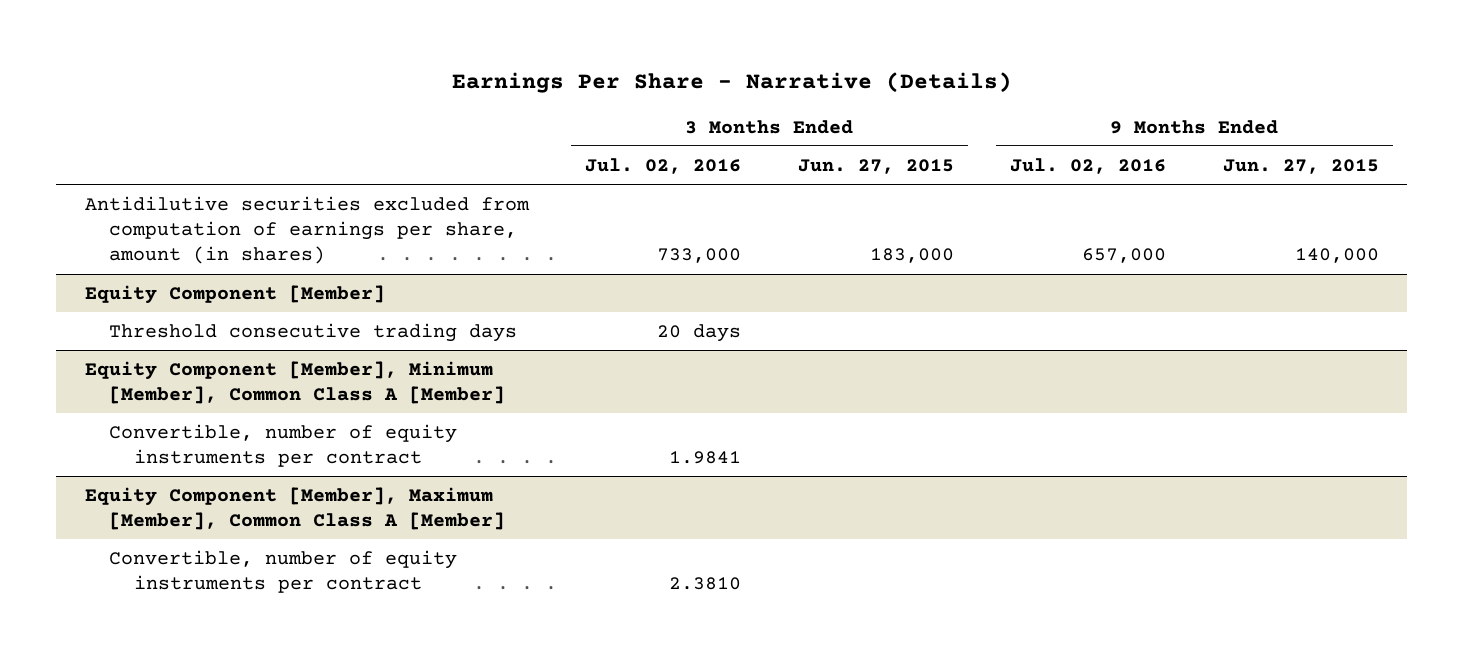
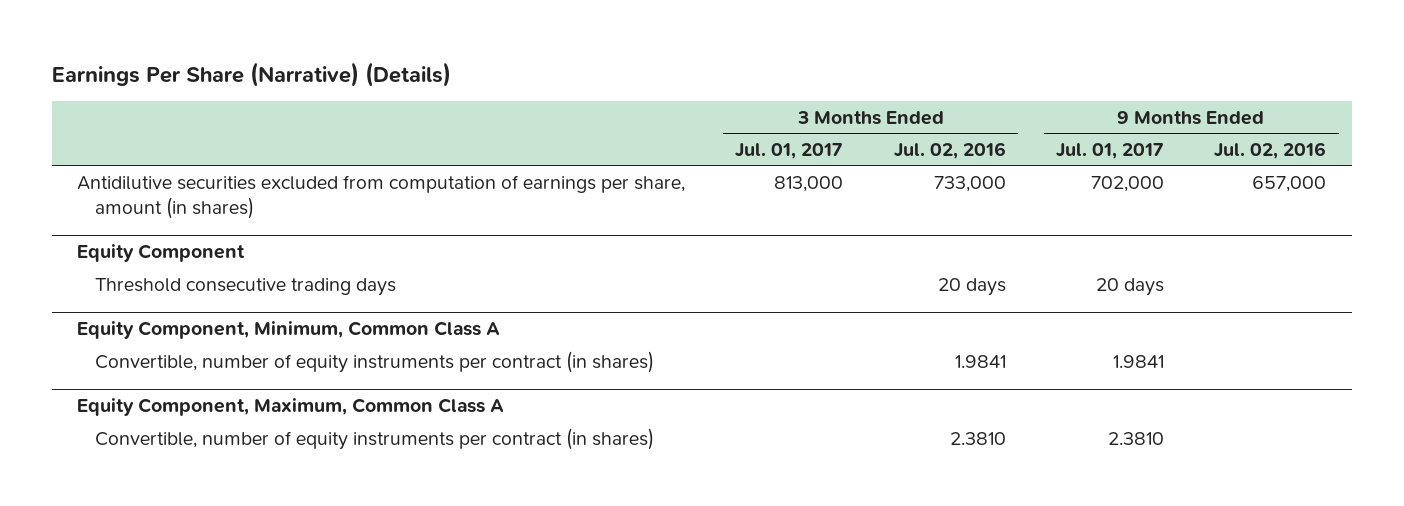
[451,71,1012,93] Earnings Per Share - Narrative (Details) -> [51,61,451,87] Earnings Per Share (Narrative) (Details)
[797,158,954,174] Jun. 27, 2015 -> none
[1222,158,1379,174] Jun. 27, 2015 -> none
none -> [735,142,844,159] Jul. 01, 2017
none -> [1056,142,1165,159] Jul. 01, 2017
[84,284,385,304] Equity Component [Member] -> [77,244,246,263] Equity Component
[84,360,506,405] Equity Component [Member], Minimum [Member], Common Class A [Member] -> [77,321,501,340] Equity Component, Minimum, Common Class A
[109,423,458,468] Convertible, number of equity instruments per contract -> [95,350,655,373] Convertible, number of equity instruments per contract (in shares)
[84,486,506,531] Equity Component [Member], Maximum [Member], Common Class A [Member] -> [77,398,505,417] Equity Component, Maximum, Common Class A
[109,549,458,594] Convertible, number of equity instruments per contract -> [95,427,655,450] Convertible, number of equity instruments per contract (in shares)

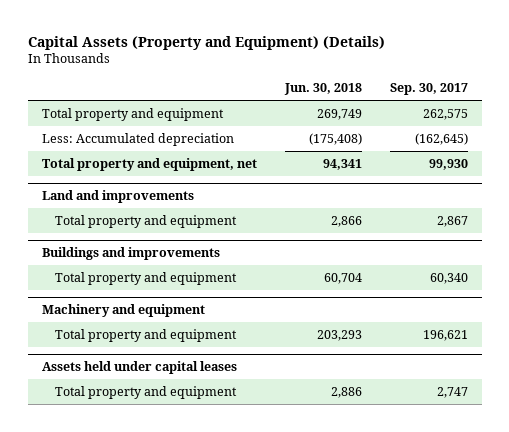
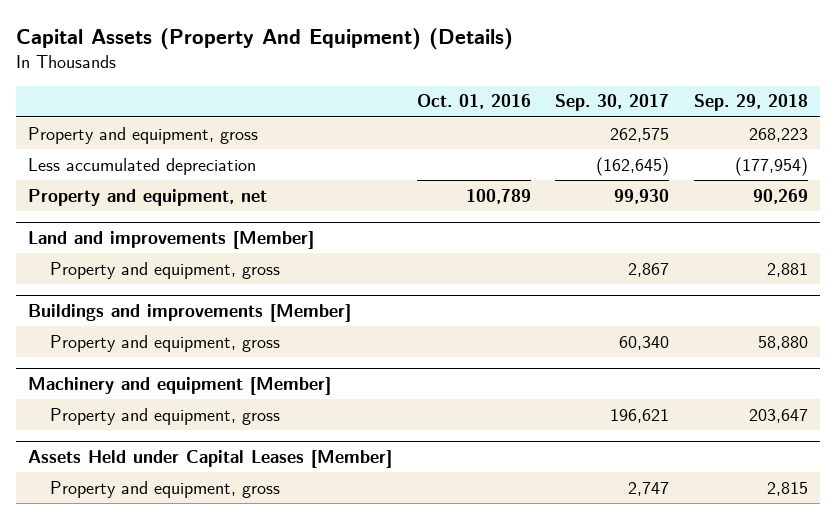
[27,35,385,50] Capital Assets (Property and Equipment) (Details) -> [15,27,513,50] Capital Assets (Property And Equipment) (Details)
[283,83,362,96] Jun. 30, 2018 -> none
none -> [416,94,531,110] Oct. 01, 2016
none -> [693,94,808,112] Sep. 29, 2018
[41,107,224,121] Total property and equipment -> [28,126,259,144] Property and equipment, gross
[41,132,234,146] Less: Accumulated depreciation -> [28,157,257,175] Less accumulated depreciation
[41,157,257,171] Total property and equipment, net -> [28,188,268,206] Property and equipment, net
[41,190,194,204] Land and improvements -> [28,230,315,249] Land and improvements [Member]
[55,214,238,228] Total property and equipment -> [50,261,281,279] Property and equipment, gross
[41,247,220,261] Buildings and improvements -> [28,303,352,322] Buildings and improvements [Member]
[55,271,238,285] Total property and equipment -> [50,334,281,352] Property and equipment, gross
[41,304,205,318] Machinery and equipment -> [28,376,332,395] Machinery and equipment [Member]
[55,328,238,342] Total property and equipment -> [50,407,281,425] Property and equipment, gross
[41,361,237,375] Assets held under capital leases -> [28,449,393,468] Assets Held under Capital Leases [Member]
[55,385,238,399] Total property and equipment -> [50,480,281,498] Property and equipment, gross

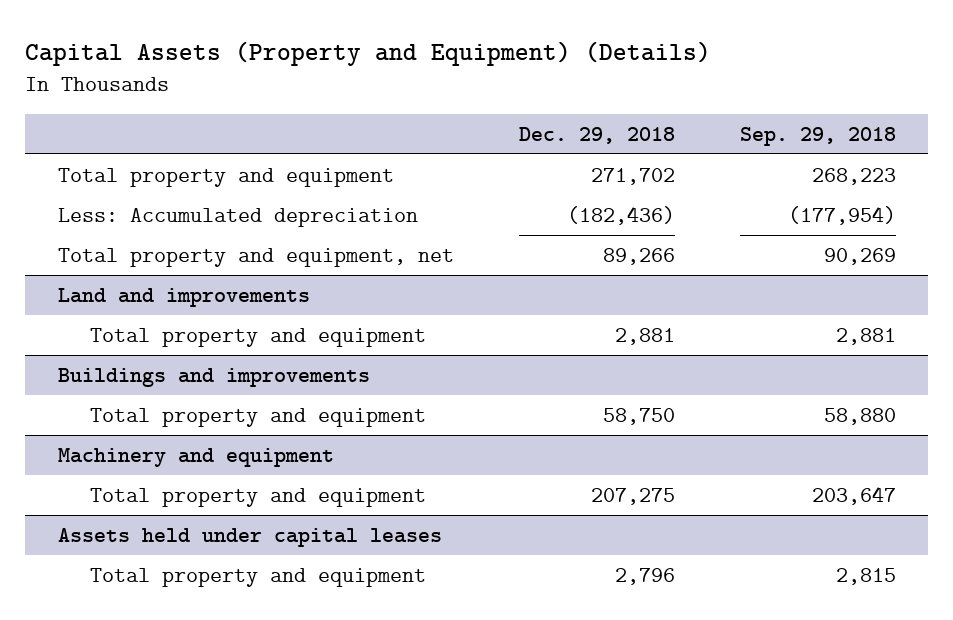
[15,27,513,50] Capital Assets (Property And Equipment) (Details) -> [25,41,712,67] Capital Assets (Property and Equipment) (Details)
[416,94,531,110] Oct. 01, 2016 -> none
[555,94,670,112] Sep. 30, 2017 -> none
none -> [518,126,675,144] Dec. 29, 2018
[28,126,259,144] Property and equipment, gross -> [57,167,394,187] Total property and equipment
[28,157,257,175] Less accumulated depreciation -> [57,207,418,227] Less: Accumulated depreciation
[28,188,268,206] Property and equipment, net -> [57,247,454,267] Total property and equipment, net
[28,230,315,249] Land and improvements [Member] -> [57,287,310,307] Land and improvements
[50,261,281,279] Property and equipment, gross -> [89,327,426,347] Total property and equipment
[28,303,352,322] Buildings and improvements [Member] -> [57,367,370,387] Buildings and improvements
[50,334,281,352] Property and equipment, gross -> [89,407,426,427] Total property and equipment
[28,376,332,395] Machinery and equipment [Member] -> [57,447,334,467] Machinery and equipment
[50,407,281,425] Property and equipment, gross -> [89,487,426,507] Total property and equipment
[28,449,393,468] Assets Held under Capital Leases [Member] -> [57,527,442,547] Assets held under capital leases
[50,480,281,498] Property and equipment, gross -> [89,567,426,587] Total property and equipment

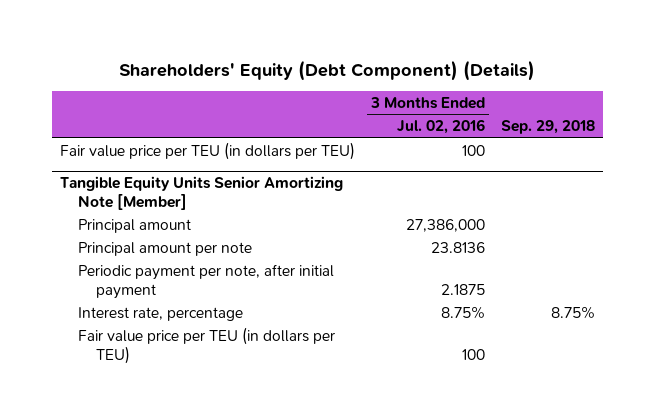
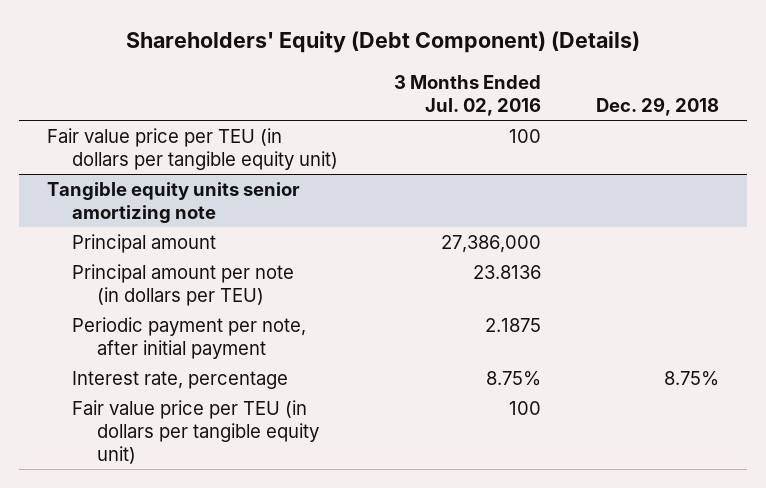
[500,120,595,135] Sep. 29, 2018 -> none
none -> [596,97,720,117] Dec. 29, 2018
[59,141,355,160] Fair value price per TEU (in dollars per TEU) -> [47,128,339,170] Fair value price per TEU (in dollars per tangible equity unit)
[59,176,343,211] Tangible Equity Units Senior Amortizing Note [Member] -> [47,182,301,223] Tangible equity units senior amortizing note
[78,241,253,256] Principal amount per note -> [72,264,295,306] Principal amount per note (in dollars per TEU)
[78,326,336,364] Fair value price per TEU (in dollars per TEU) -> [72,400,319,464] Fair value price per TEU (in dollars per tangible equity unit)

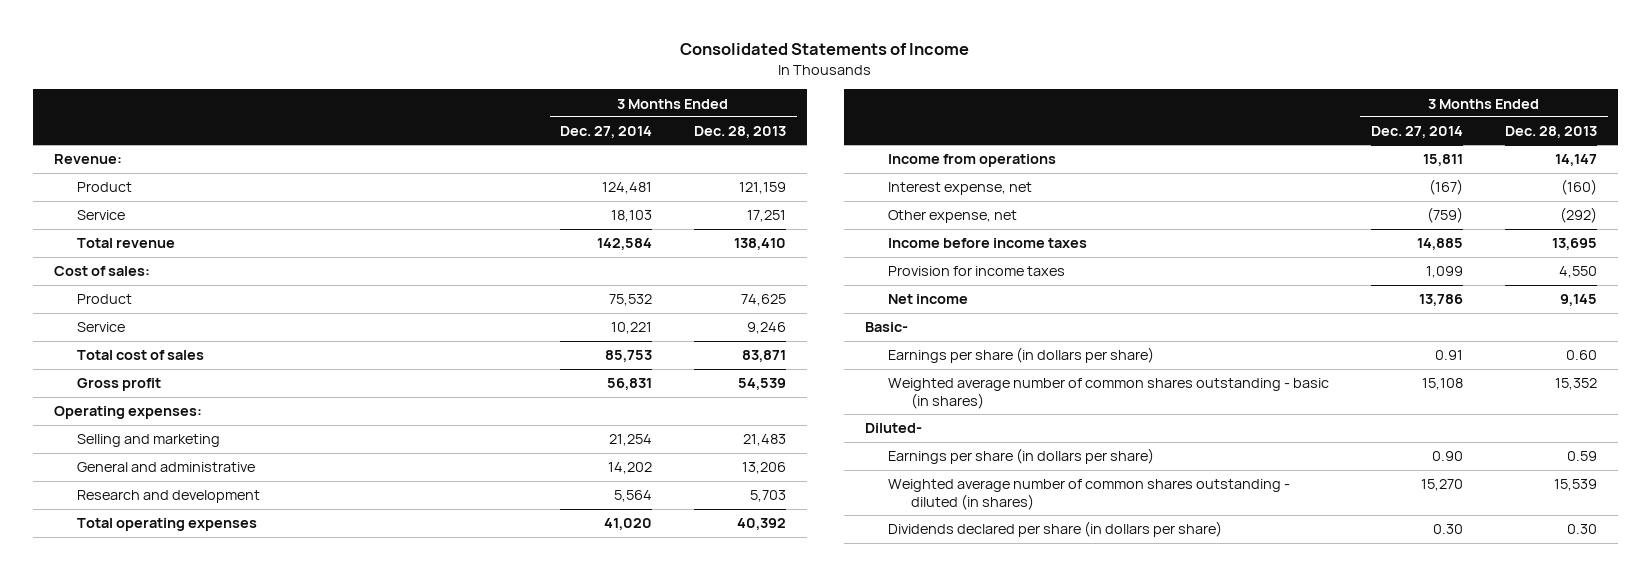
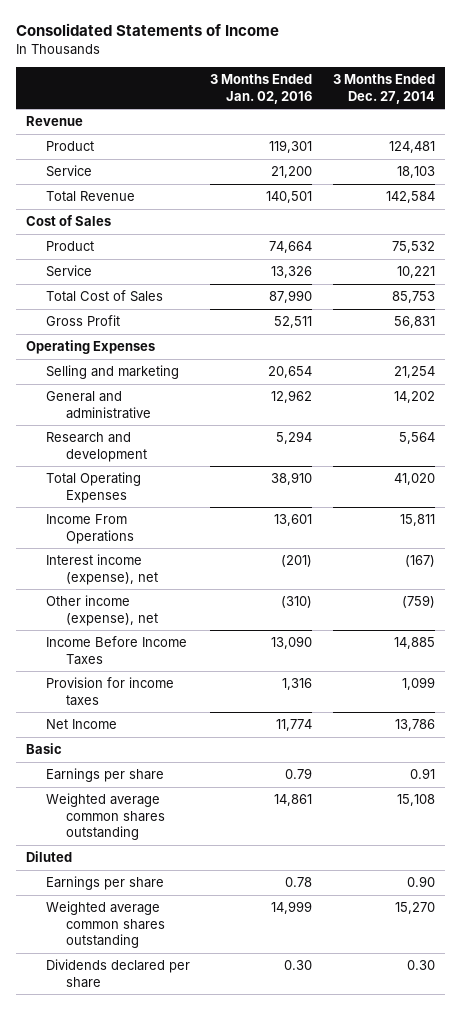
[694,126,787,139] Dec. 28, 2013 -> none
none -> [210,73,313,104] 3 Months Ended Jan. 02, 2016
[53,154,122,165] Revenue: -> [26,116,84,127] Revenue
[77,238,176,249] Total revenue -> [45,191,135,203] Total Revenue
[53,266,150,277] Cost of sales: -> [26,215,112,227] Cost of Sales
[77,350,205,361] Total cost of sales -> [45,290,163,303] Total Cost of Sales
[77,378,162,392] Gross profit -> [45,315,120,327] Gross Profit
[53,406,202,420] Operating expenses: -> [26,340,156,355] Operating Expenses
[77,518,258,532] Total operating expenses -> [45,472,141,503] Total Operating Expenses
[887,154,1056,168] Income from operations -> [45,514,134,544] Income From Operations
[887,182,1032,196] Interest expense, net -> [45,554,158,585] Interest income (expense), net
[887,210,1017,224] Other expense, net -> [45,595,158,626] Other income (expense), net
[887,238,1087,249] Income before income taxes -> [45,636,187,665] Income Before Income Taxes
[887,294,968,305] Net income -> [45,719,117,730] Net Income
[864,322,908,333] Basic- -> [26,743,63,755] Basic
[887,347,1154,364] Earnings per share (in dollars per share) -> [45,768,164,783] Earnings per share
[887,378,1329,409] Weighted average number of common shares outstanding - basic (in shares) -> [45,793,165,841] Weighted average common shares outstanding
[864,423,922,434] Diluted- -> [26,851,73,863] Diluted
[887,448,1154,465] Earnings per share (in dollars per share) -> [45,876,164,891] Earnings per share
[887,479,1290,510] Weighted average number of common shares outstanding - diluted (in shares) -> [45,901,165,949] Weighted average common shares outstanding
[887,521,1222,538] Dividends declared per share (in dollars per share) -> [45,959,190,988] Dividends declared per share

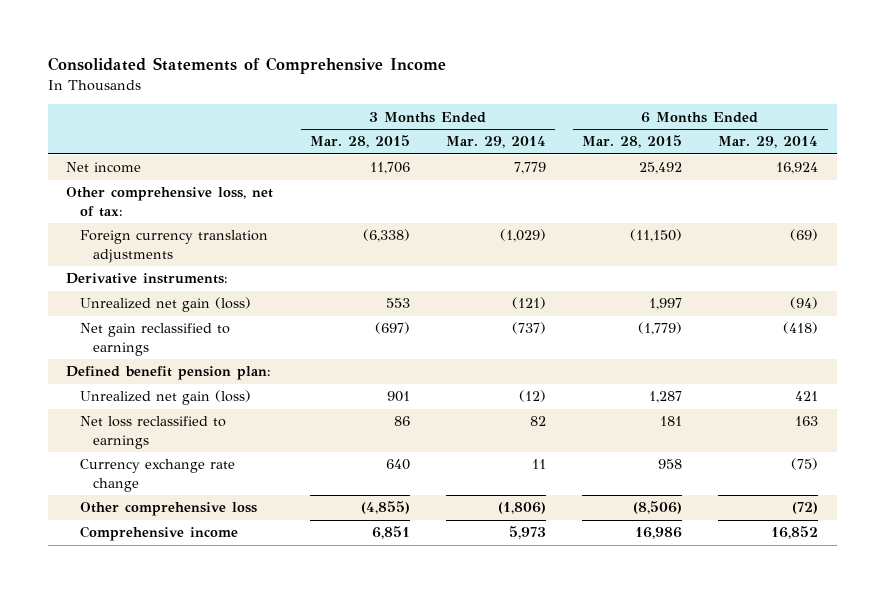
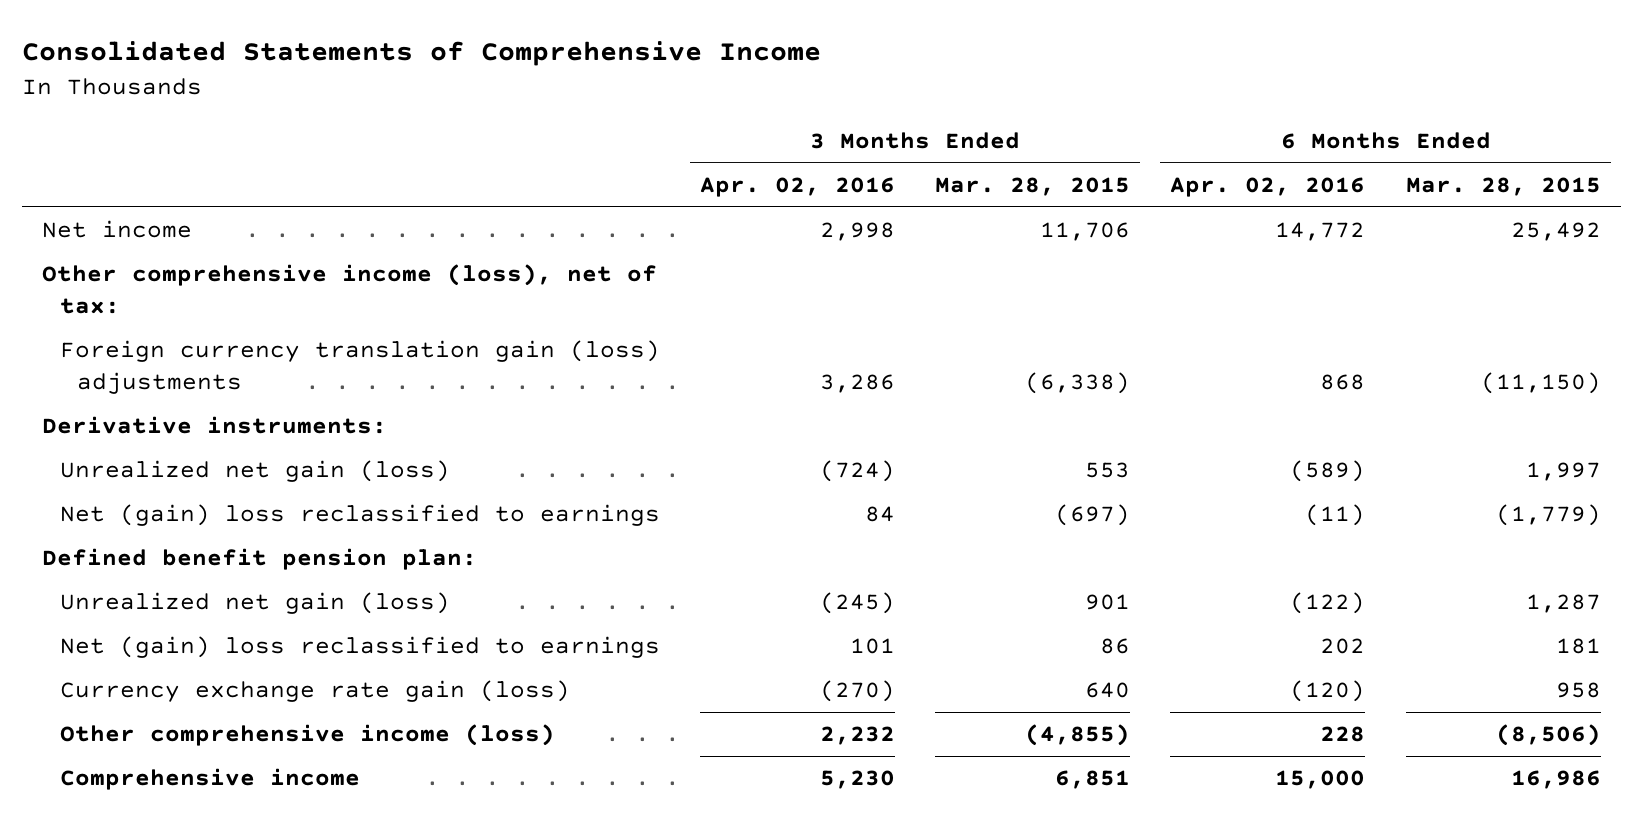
[445,136,546,149] Mar. 29, 2014 -> none
[718,136,819,149] Mar. 29, 2014 -> none
none -> [699,177,895,198] Apr. 02, 2016
none -> [1170,177,1366,198] Apr. 02, 2016
[66,187,274,217] Other comprehensive loss, net of tax: -> [42,264,658,315] Other comprehensive income (loss), net of tax:
[79,230,268,263] Foreign currency translation adjustments -> [59,340,660,395] Foreign currency translation gain (loss) adjustments
[79,323,230,356] Net gain reclassified to earnings -> [59,504,660,527] Net (gain) loss reclassified to earnings
[79,416,226,449] Net loss reclassified to earnings -> [59,636,660,659] Net (gain) loss reclassified to earnings
[79,459,235,492] Currency exchange rate change -> [59,680,570,703] Currency exchange rate gain (loss)
[79,502,257,517] Other comprehensive loss -> [59,724,555,747] Other comprehensive income (loss)

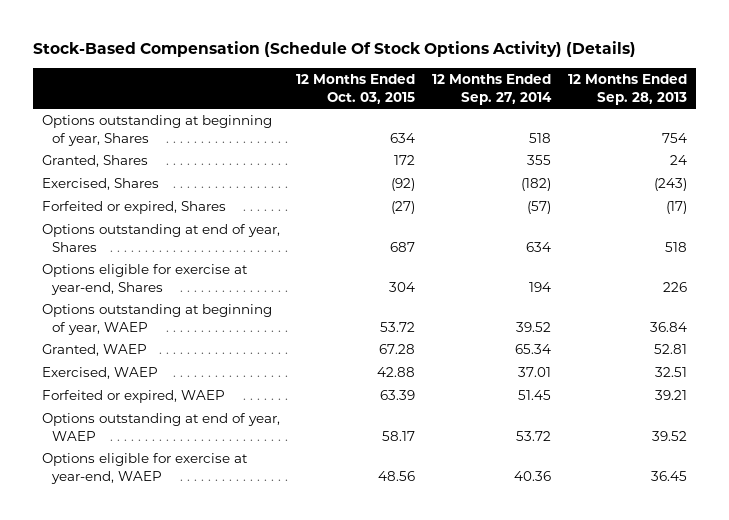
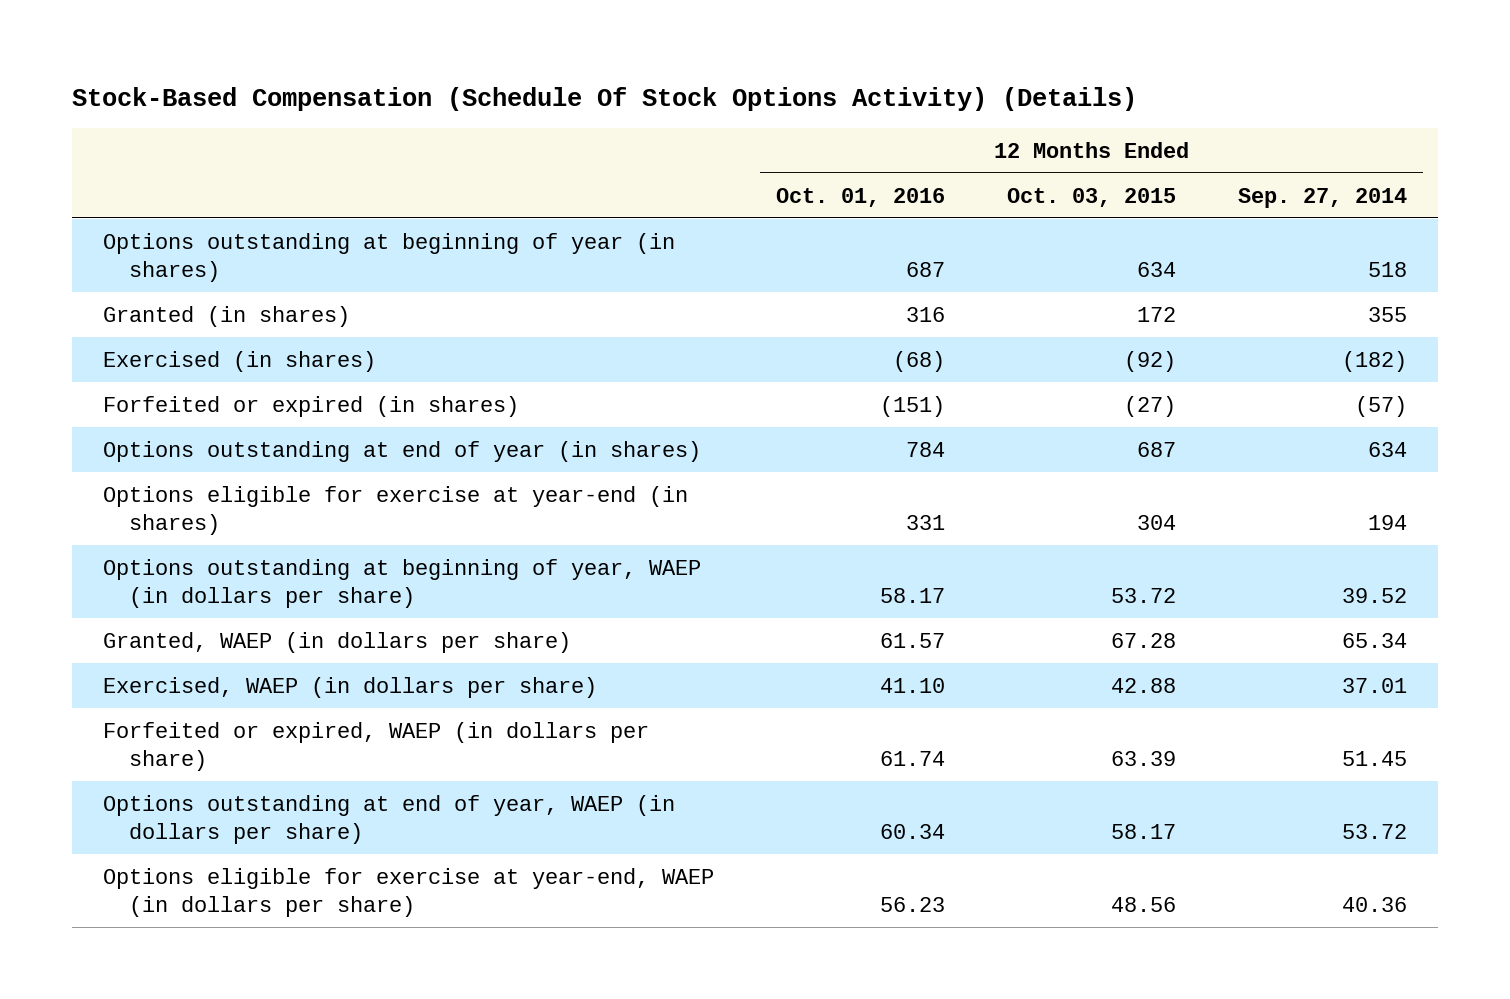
[568,74,688,105] 12 Months Ended Sep. 28, 2013 -> none
none -> [775,187,945,207] Oct. 01, 2016
[41,115,272,146] Options outstanding at beginning of year, Shares -> [102,232,675,282] Options outstanding at beginning of year (in shares)
[41,155,148,168] Granted, Shares -> [102,305,350,327] Granted (in shares)
[41,178,159,191] Exercised, Shares -> [102,350,376,372] Exercised (in shares)
[41,201,226,215] Forfeited or expired, Shares -> [102,395,519,417] Forfeited or expired (in shares)
[41,224,280,252] Options outstanding at end of year, Shares -> [102,440,701,462] Options outstanding at end of year (in shares)
[41,264,248,295] Options eligible for exercise at year-end, Shares -> [102,485,688,535] Options eligible for exercise at year-end (in shares)
[41,304,272,335] Options outstanding at beginning of year, WAEP -> [102,558,701,608] Options outstanding at beginning of year, WAEP (in dollars per share)
[41,344,147,357] Granted, WAEP -> [102,631,571,653] Granted, WAEP (in dollars per share)
[41,367,158,380] Exercised, WAEP -> [102,676,597,698] Exercised, WAEP (in dollars per share)
[41,390,225,404] Forfeited or expired, WAEP -> [102,721,649,771] Forfeited or expired, WAEP (in dollars per share)
[41,413,280,441] Options outstanding at end of year, WAEP -> [102,794,675,844] Options outstanding at end of year, WAEP (in dollars per share)
[41,453,248,484] Options eligible for exercise at year-end, WAEP -> [102,867,714,917] Options eligible for exercise at year-end, WAEP (in dollars per share)

